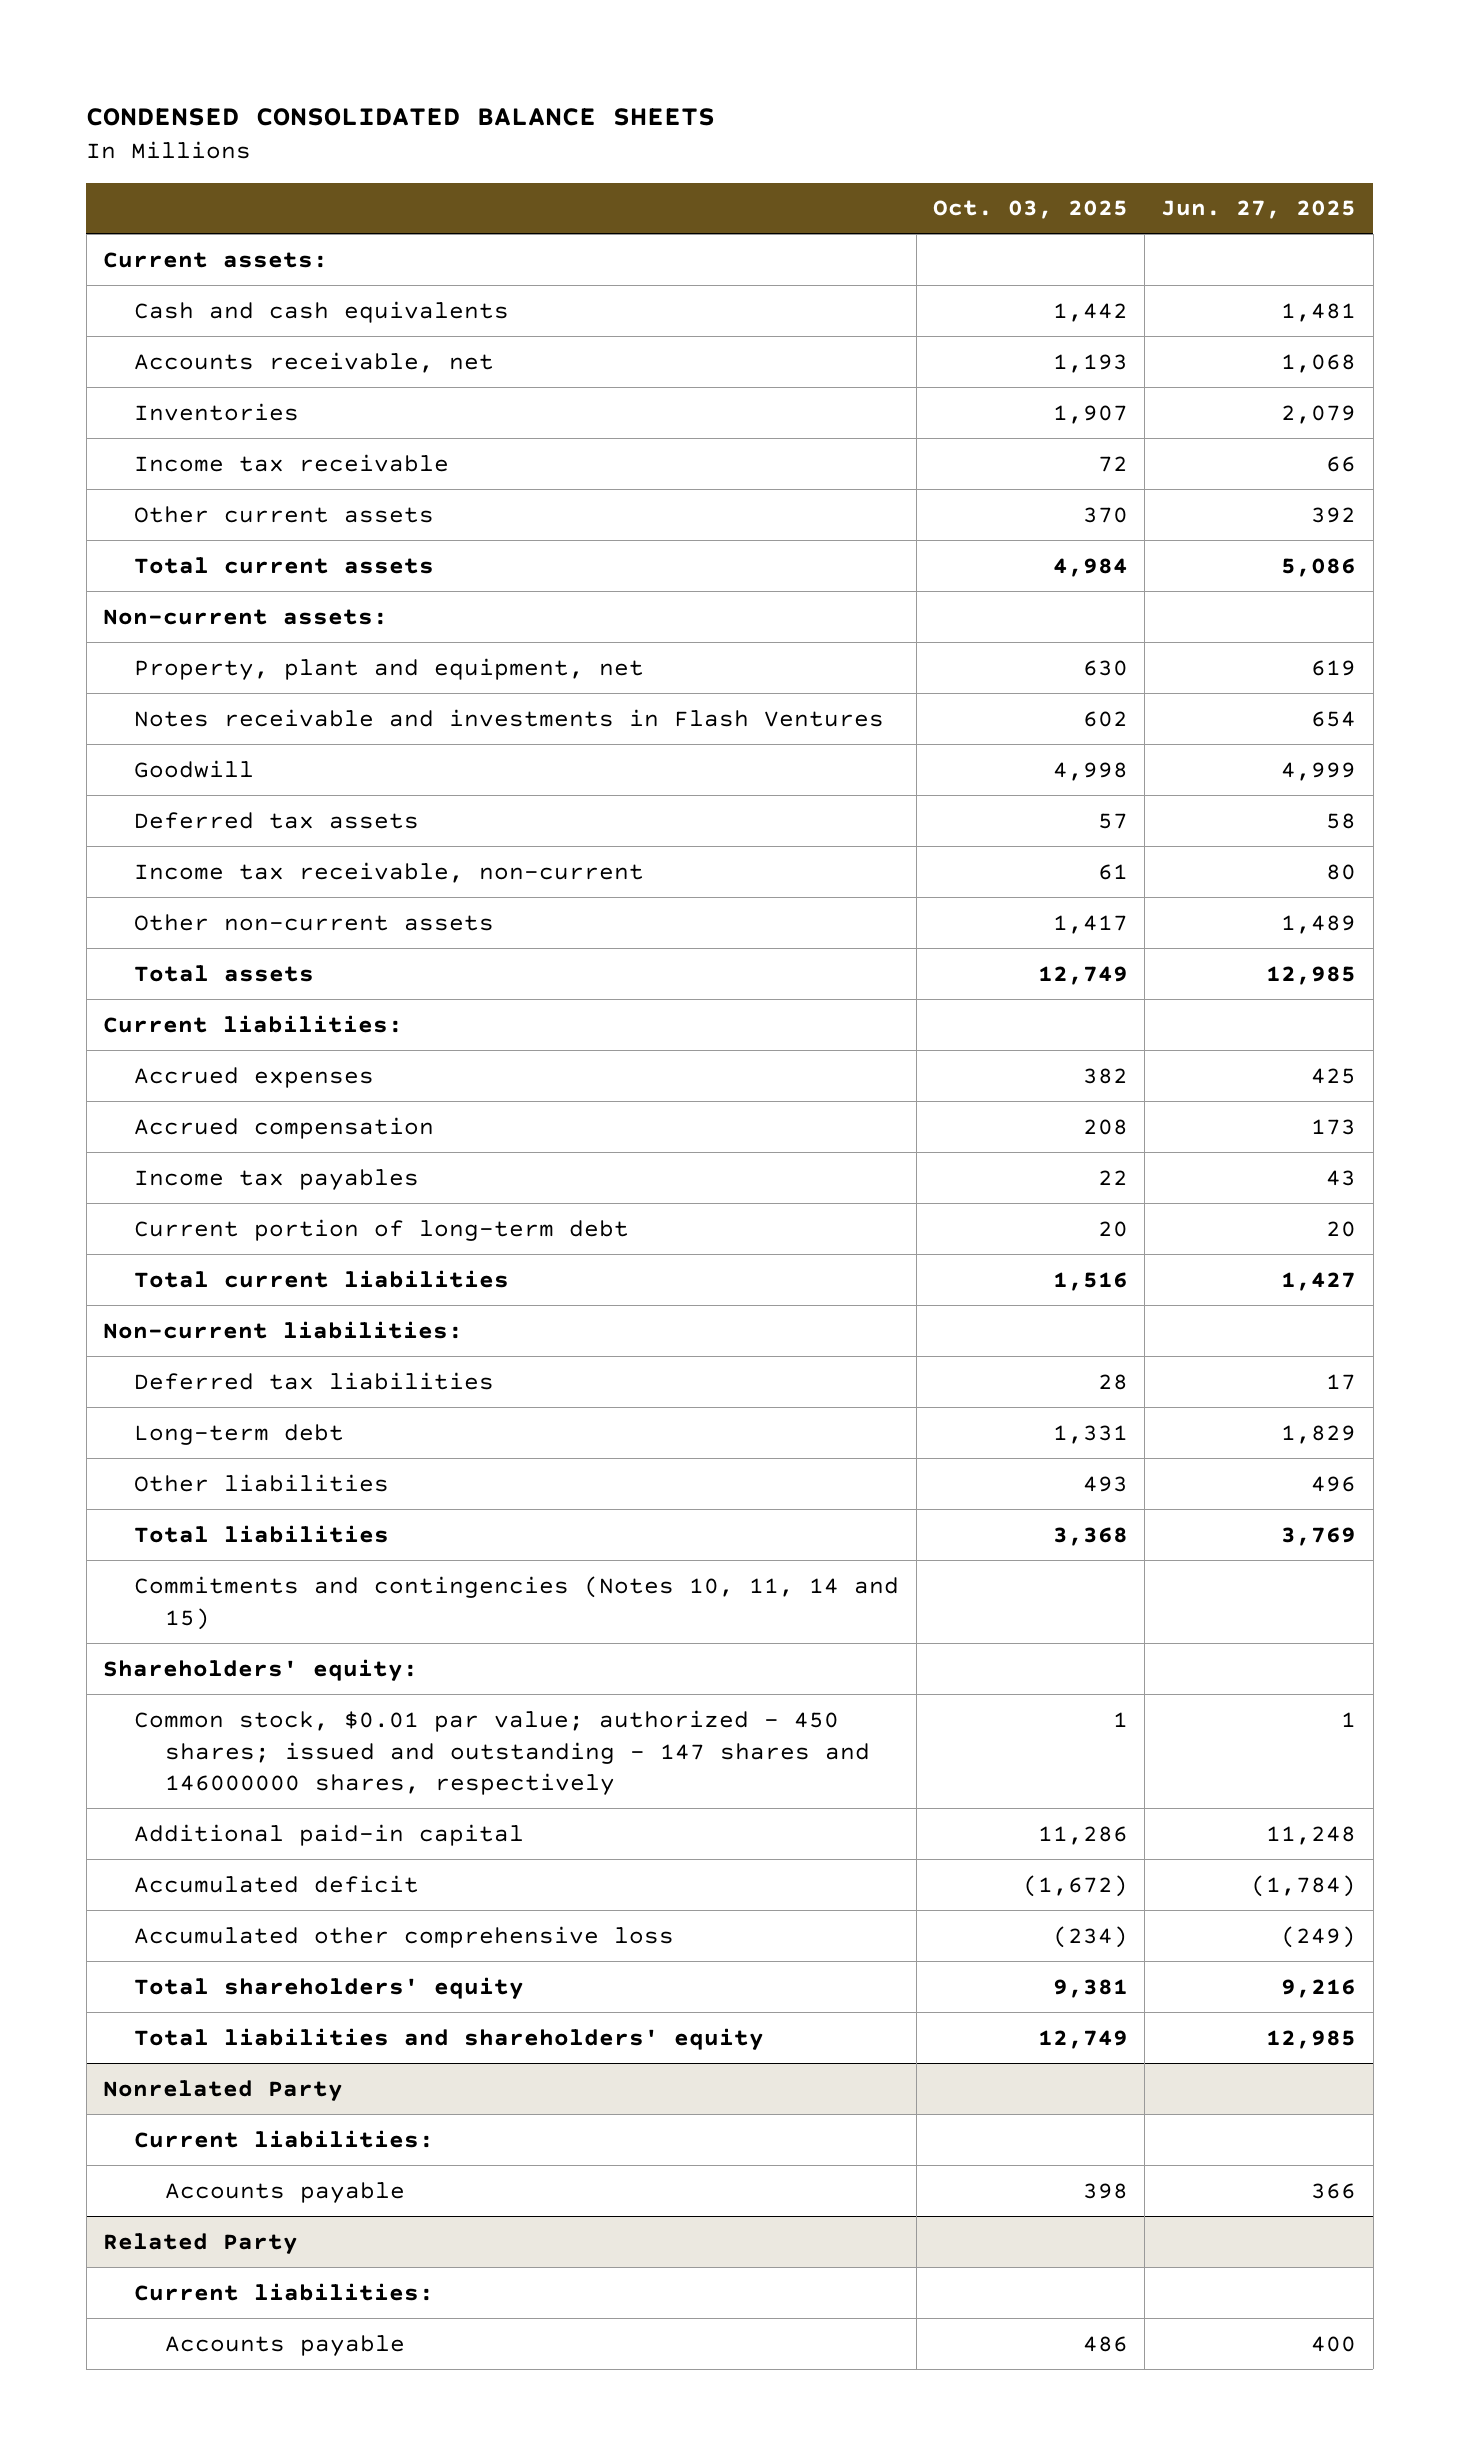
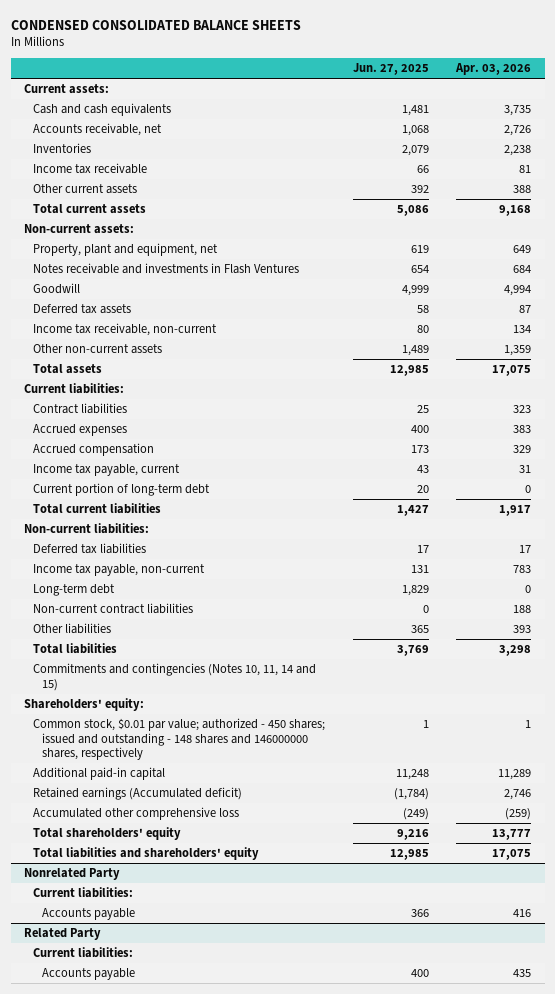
[932,200,1128,220] Oct. 03, 2025 -> none
none -> [454,63,531,76] Apr. 03, 2026
none -> [33,403,128,415] Contract liabilities
[1311,1067,1357,1084] 425 -> [410,425,429,434] 400
[134,1168,420,1190] Income tax payables -> [33,464,181,477] Income tax payable, current
none -> [33,564,206,577] Income tax payable, non-current
none -> [33,603,194,615] Non-current contract liabilities
[1311,1475,1357,1492] 496 -> [410,625,429,634] 365
[134,1709,871,1796] Common stock, $0.01 par value; authorized - 450 shares; issued and outstanding - 147 shares and 146000000 shares, respectively -> [33,718,326,761] Common stock, $0.01 par value; authorized - 450 shares; issued and outstanding - 148 shares and 146000000 shares, respectively
[134,1874,420,1893] Accumulated deficit -> [33,787,243,801] Retained earnings (Accumulated deficit)

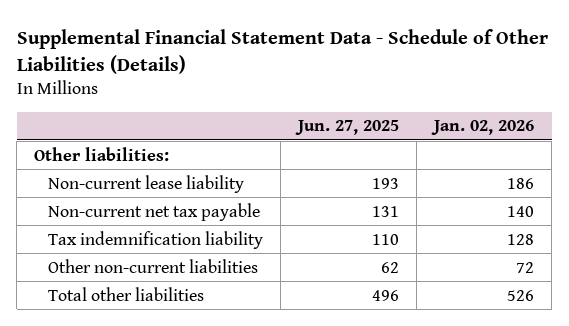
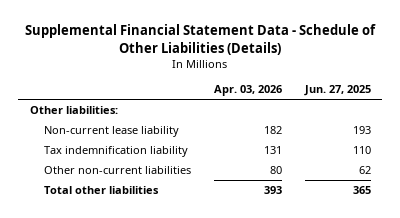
[431,120,535,136] Jan. 02, 2026 -> none
none -> [213,85,282,97] Apr. 03, 2026
[47,202,260,221] Non-current net tax payable -> none
[371,289,399,301] 496 -> [352,186,371,195] 365

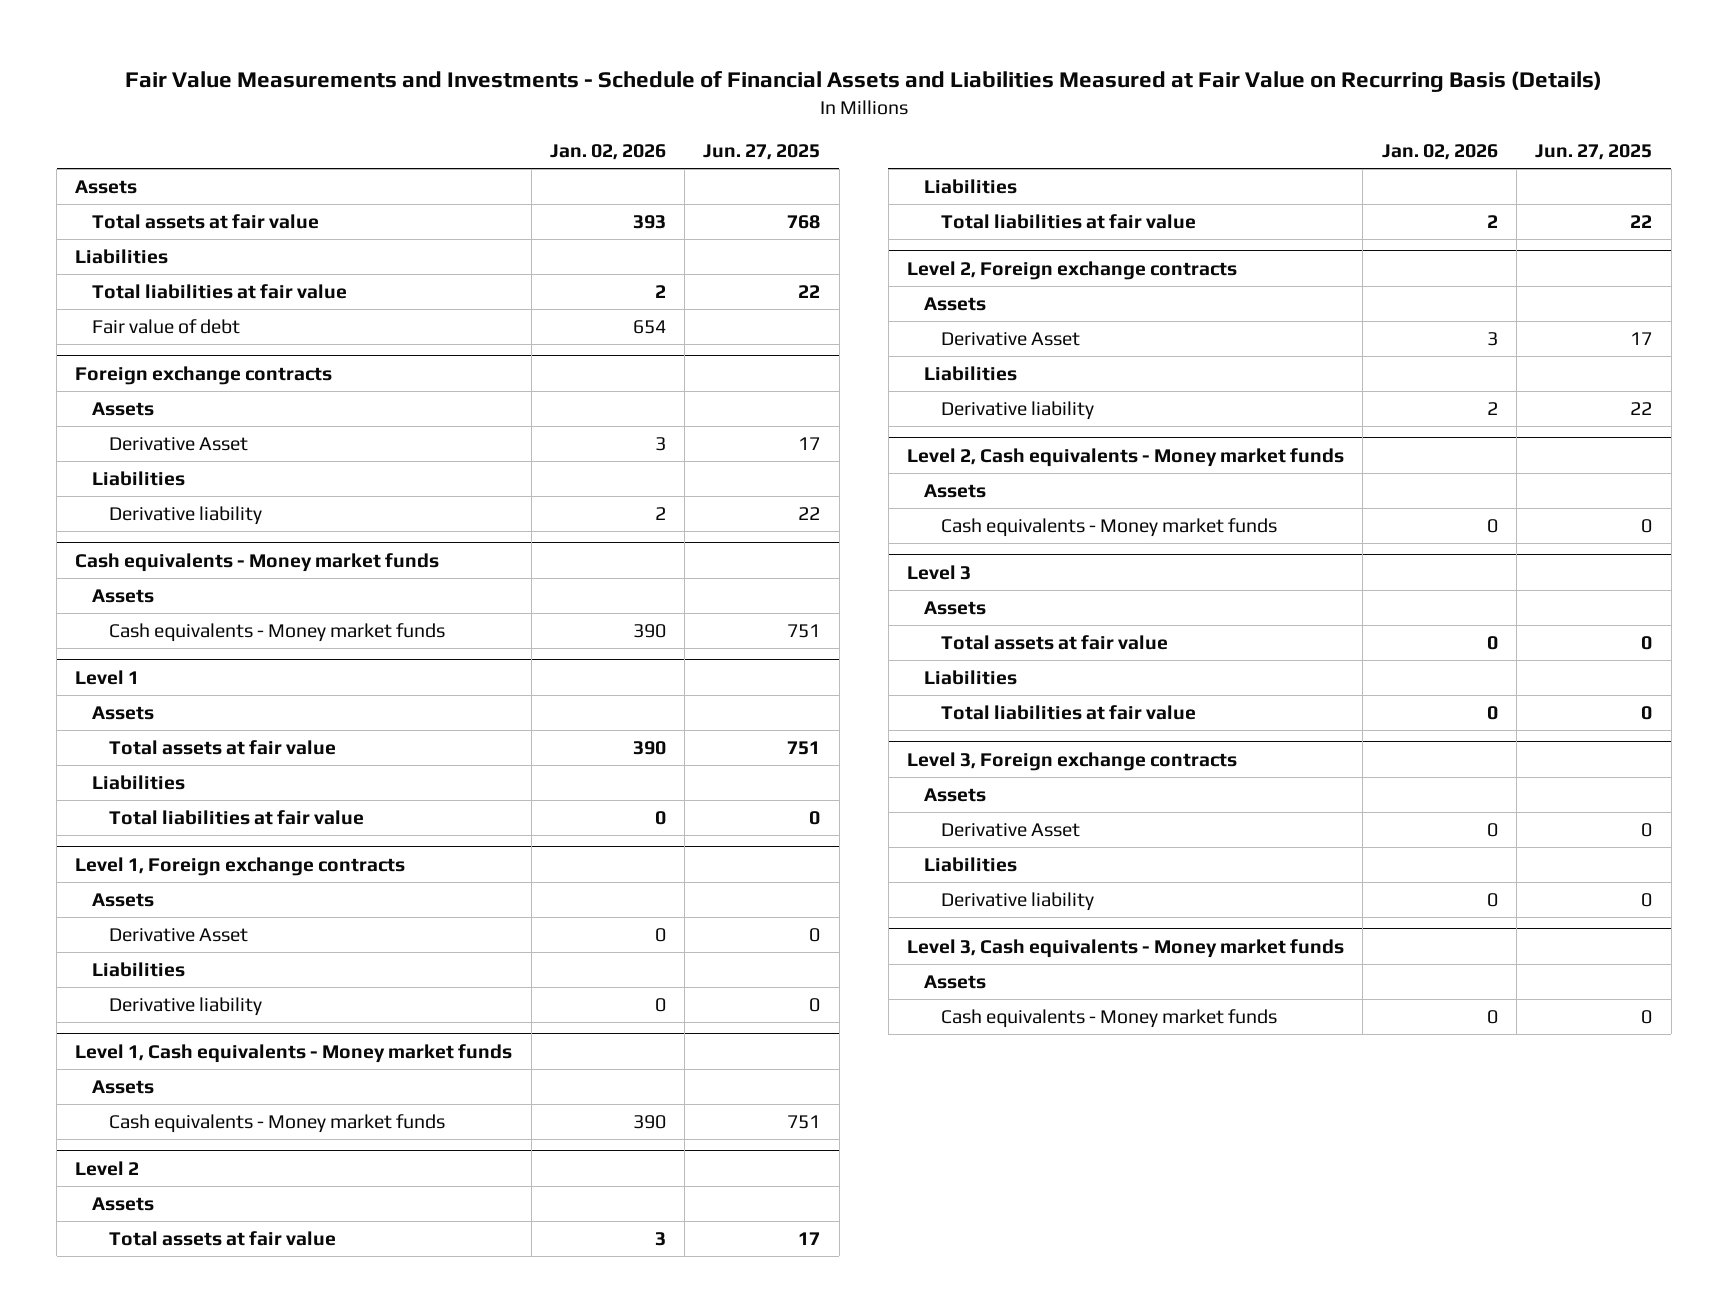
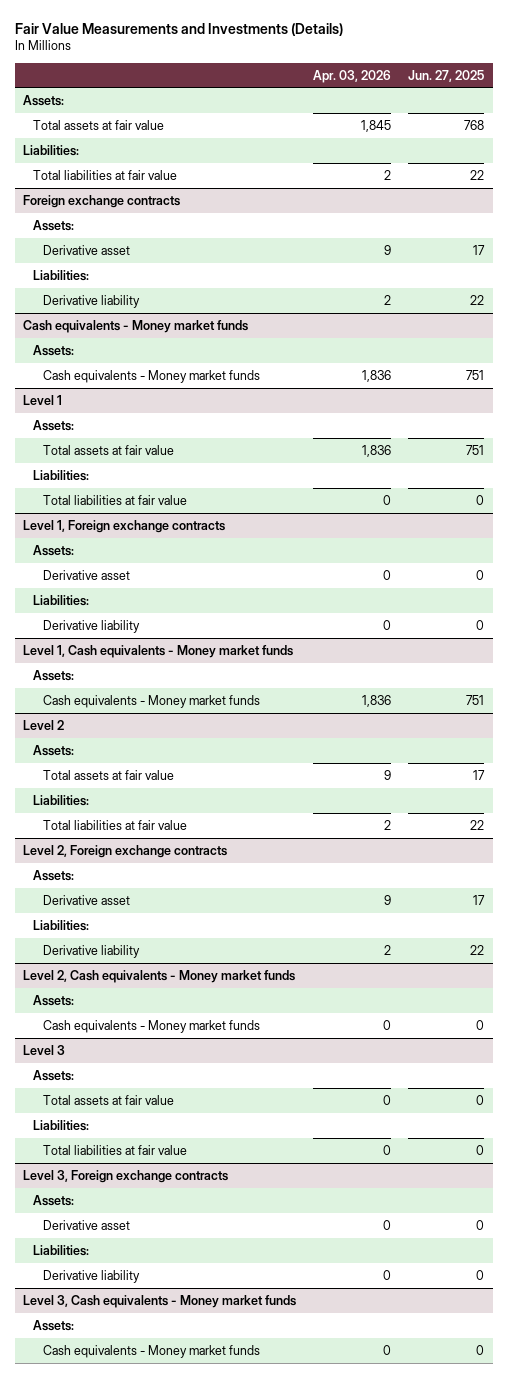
[124,71,1602,93] Fair Value Measurements and Investments - Schedule of Financial Assets and Liabilities Measured at Fair Value on Recurring Basis (Details) -> [14,22,343,36] Fair Value Measurements and Investments (Details)
[549,144,666,161] Jan. 02, 2026 -> none
none -> [313,69,392,83] Apr. 03, 2026
[75,179,138,194] Assets -> [23,94,65,106] Assets:
[75,248,169,264] Liabilities -> [23,144,80,156] Liabilities:
[92,318,241,334] Fair value of debt -> none
[92,401,155,416] Assets -> [32,219,74,231] Assets:
[109,436,249,451] Derivative Asset -> [42,244,130,255] Derivative asset
[92,470,186,486] Liabilities -> [32,269,89,281] Liabilities:
[92,588,155,603] Assets -> [32,344,74,356] Assets:
[92,705,155,720] Assets -> [32,419,74,431] Assets:
[92,774,186,790] Liabilities -> [32,469,89,481] Liabilities:
[92,892,155,907] Assets -> [32,544,74,556] Assets:
[109,927,249,942] Derivative Asset -> [42,569,130,580] Derivative asset
[92,961,186,977] Liabilities -> [32,594,89,606] Liabilities:
[92,1079,155,1094] Assets -> [32,669,74,681] Assets:
[92,1196,155,1211] Assets -> [32,744,74,756] Assets:
[923,178,1017,194] Liabilities -> [32,794,89,806] Liabilities:
[923,296,986,311] Assets -> [32,869,74,881] Assets:
[940,331,1080,346] Derivative Asset -> [42,894,130,905] Derivative asset
[923,365,1017,381] Liabilities -> [32,919,89,931] Liabilities:
[923,483,986,498] Assets -> [32,994,74,1006] Assets:
[923,600,986,615] Assets -> [32,1069,74,1081] Assets:
[923,669,1017,685] Liabilities -> [32,1119,89,1131] Liabilities:
[923,787,986,802] Assets -> [32,1194,74,1206] Assets:
[940,822,1080,837] Derivative Asset -> [42,1219,130,1230] Derivative asset
[923,856,1017,872] Liabilities -> [32,1244,89,1256] Liabilities:
[923,974,986,989] Assets -> [32,1319,74,1331] Assets:

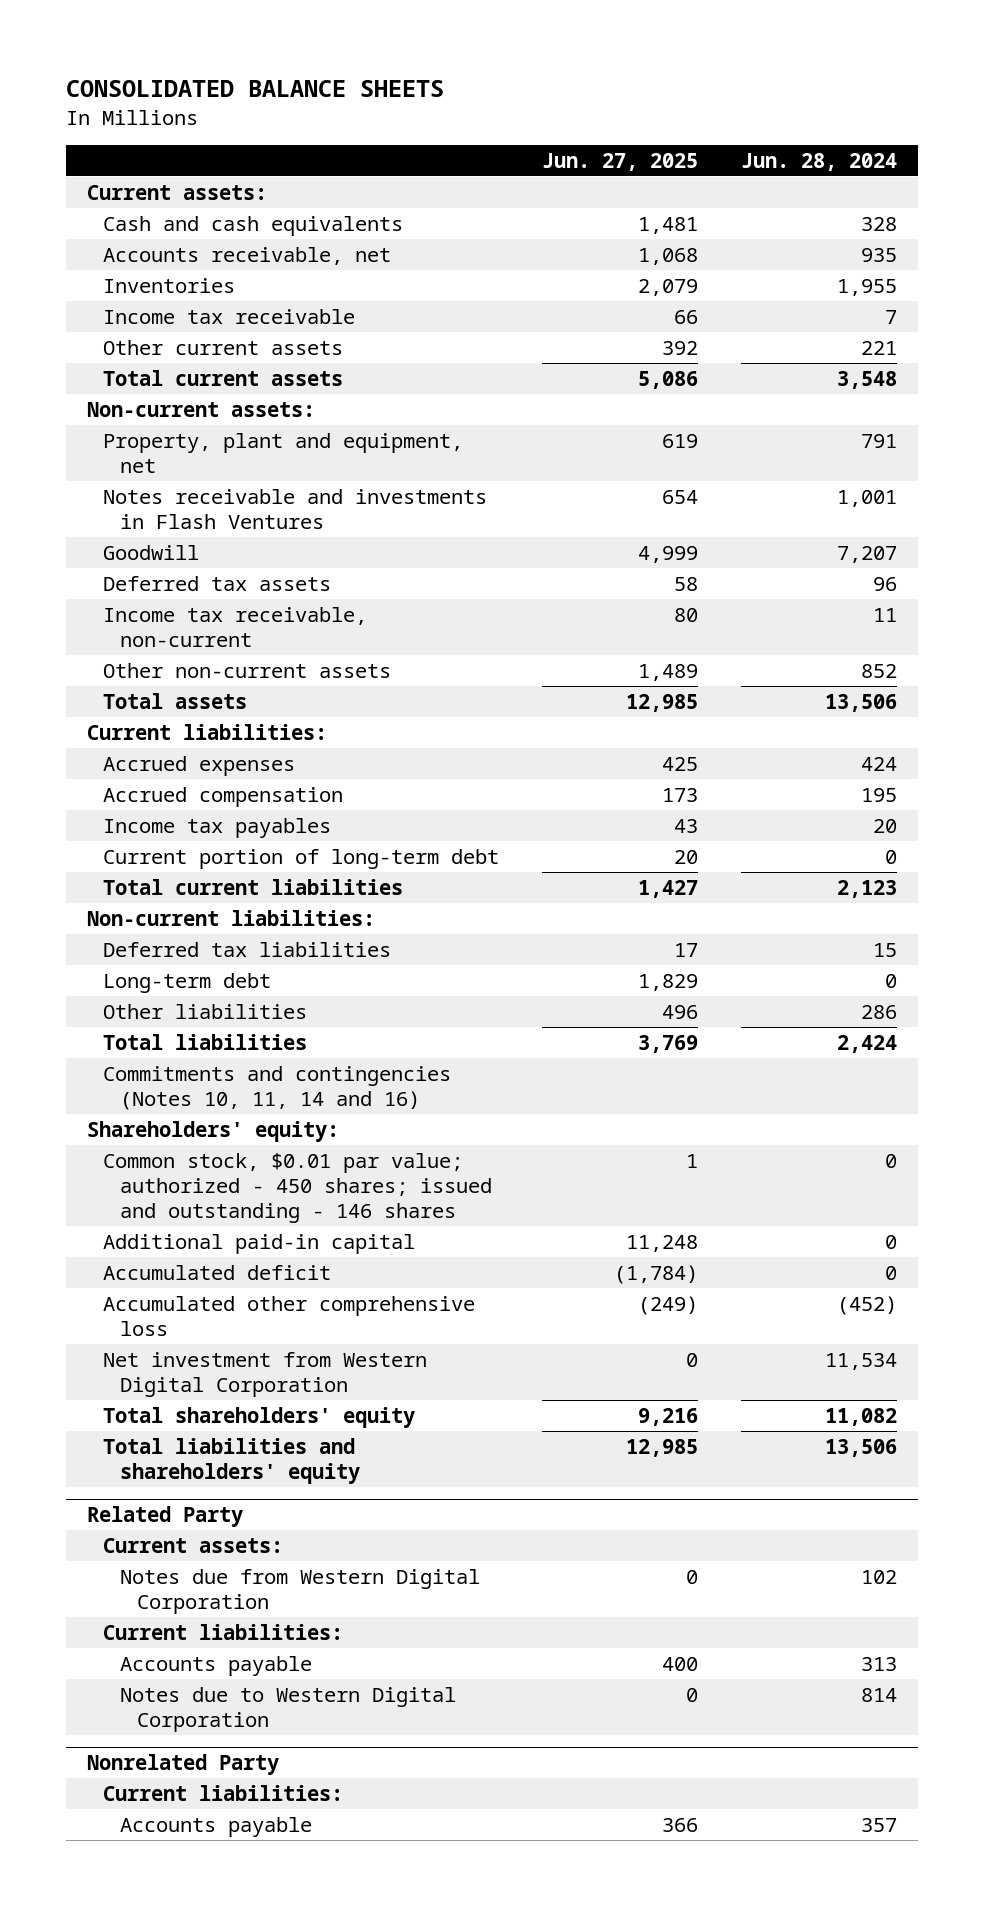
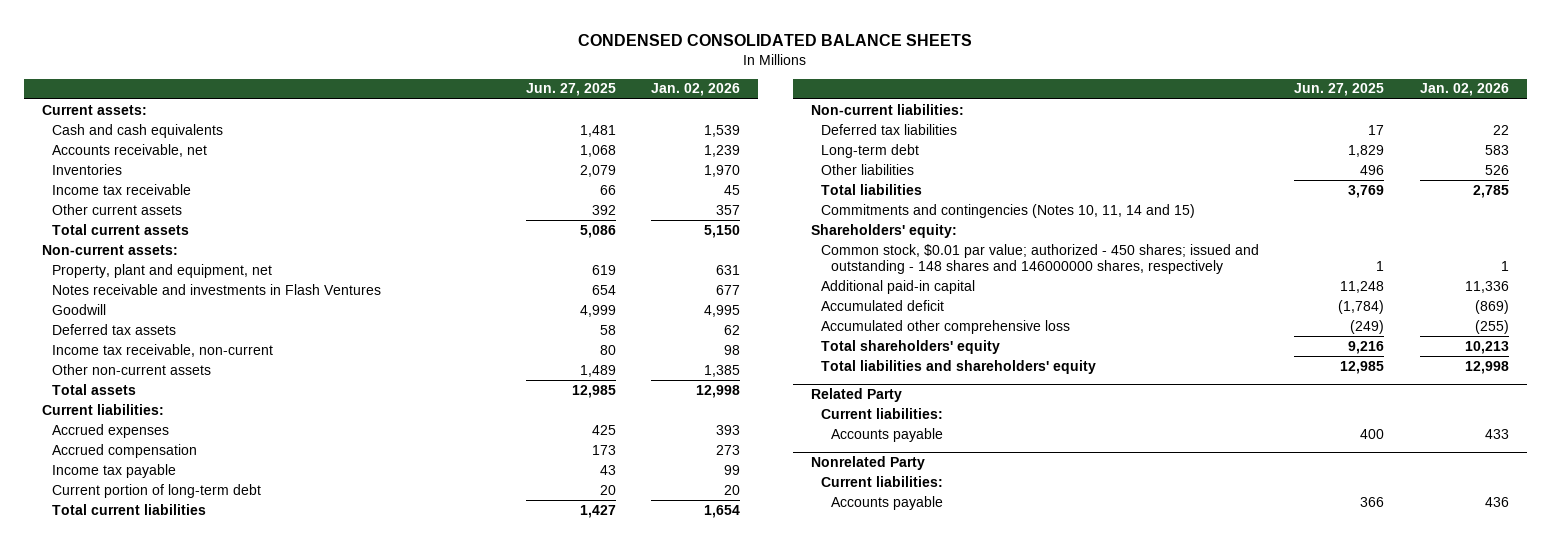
[65,80,444,98] CONSOLIDATED BALANCE SHEETS -> [578,33,973,46] CONDENSED CONSOLIDATED BALANCE SHEETS
[740,152,897,171] Jun. 28, 2024 -> none
none -> [651,83,741,97] Jan. 02, 2026
[103,817,332,838] Income tax payables -> [52,463,177,478] Income tax payable
[103,1065,452,1110] Commitments and contingencies (Notes 10, 11, 14 and 16) -> [820,203,1195,218] Commitments and contingencies (Notes 10, 11, 14 and 15)
[103,1152,493,1223] Common stock, $0.01 par value; authorized - 450 shares; issued and outstanding - 146 shares -> [820,243,1259,274] Common stock, $0.01 par value; authorized - 450 shares; issued and outstanding - 148 shares and 146000000 shares, respectively
[103,1351,428,1397] Net investment from Western Digital Corporation -> none
[103,1537,284,1553] Current assets: -> none
[120,1568,481,1614] Notes due from Western Digital Corporation -> none
[120,1686,457,1732] Notes due to Western Digital Corporation -> none

